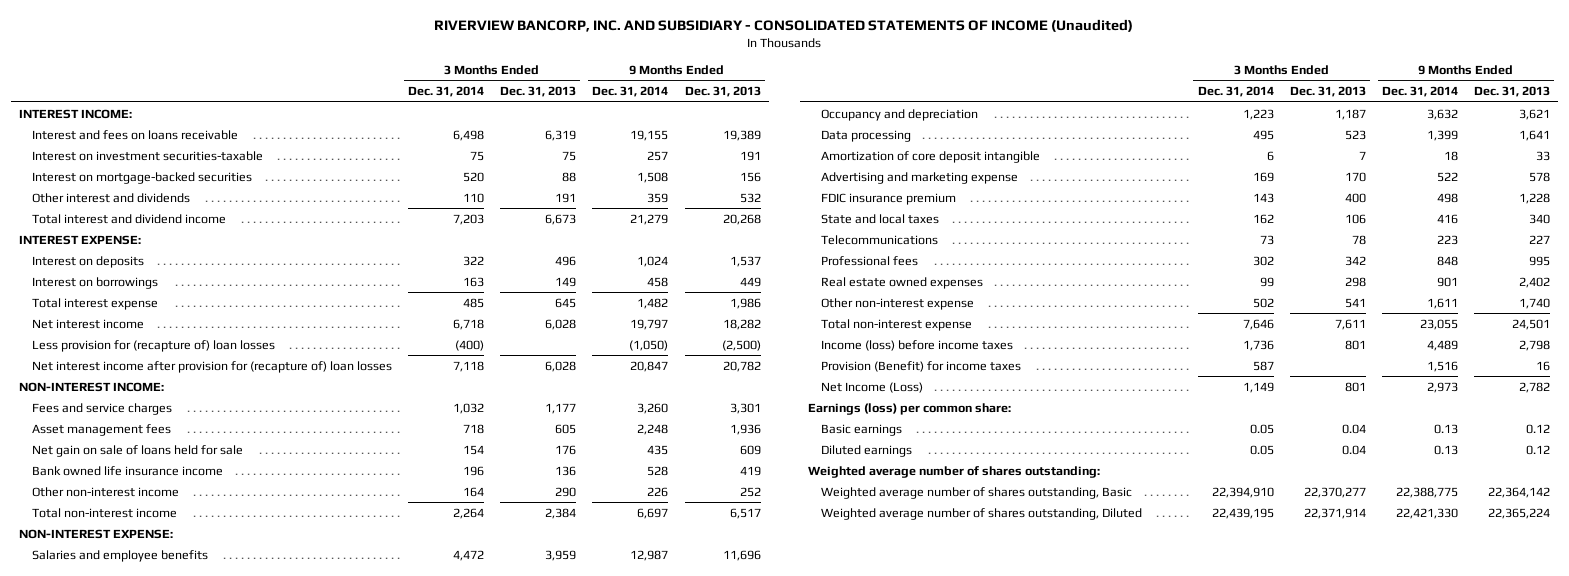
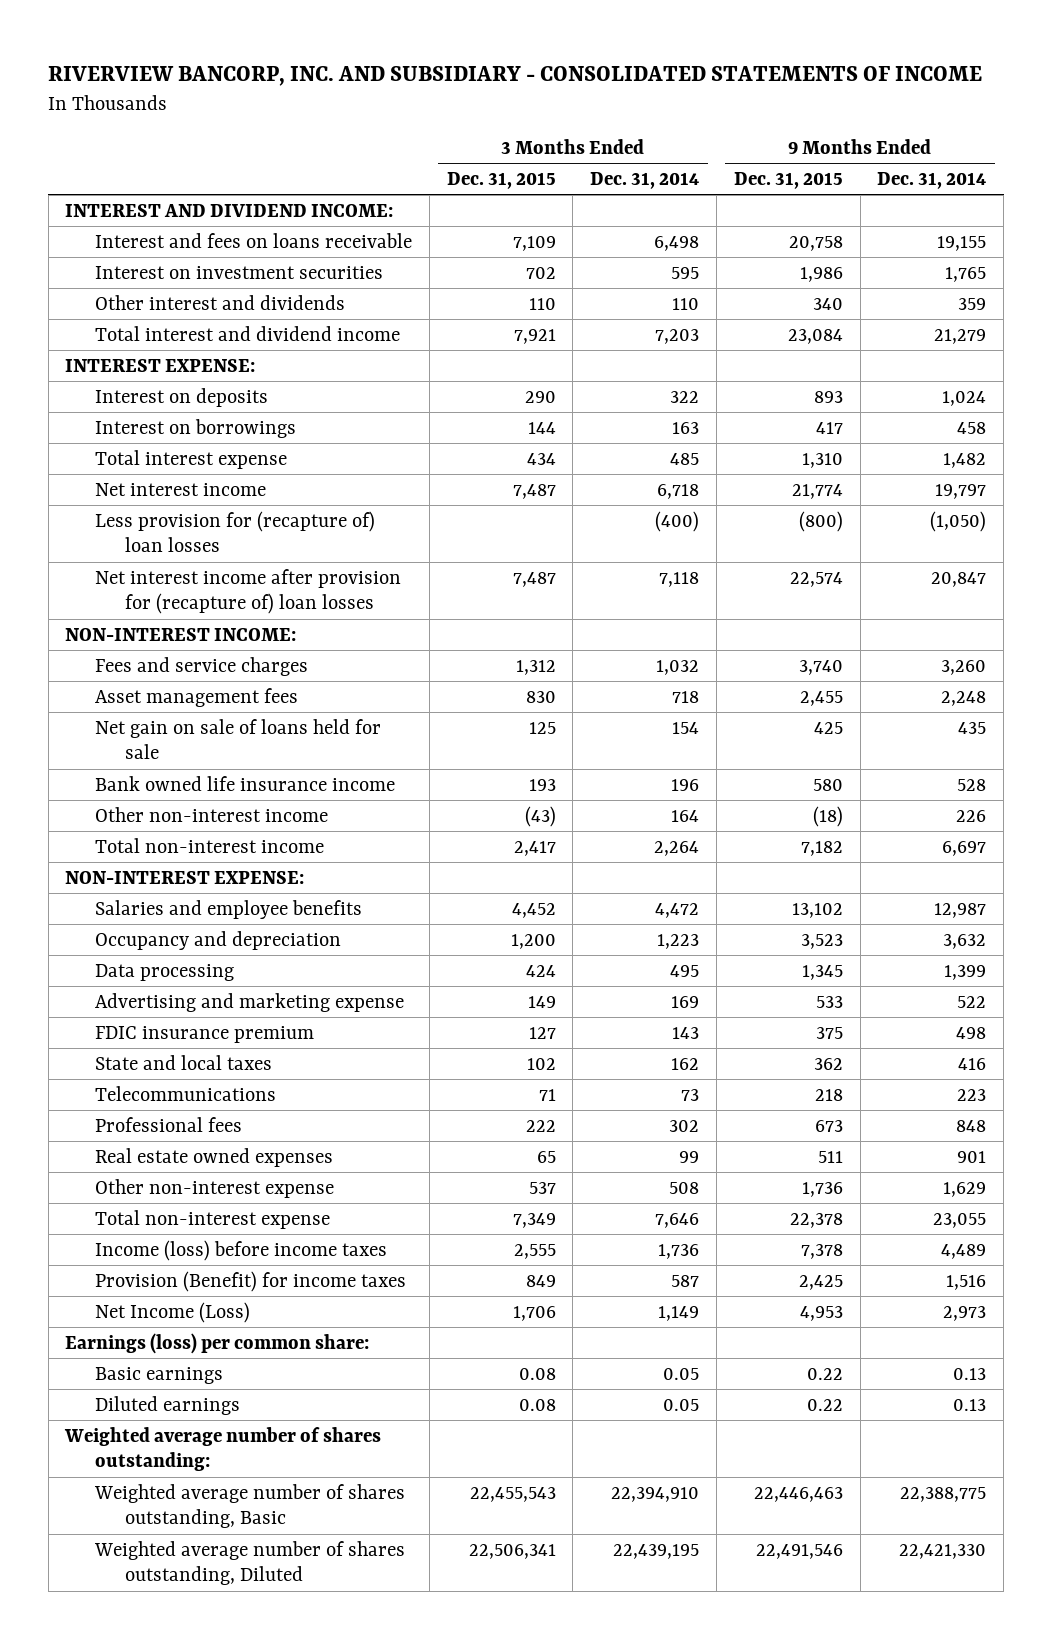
[434,19,1134,33] RIVERVIEW BANCORP, INC. AND SUBSIDIARY - CONSOLIDATED STATEMENTS OF INCOME (Unaudited) -> [48,66,983,87] RIVERVIEW BANCORP, INC. AND SUBSIDIARY - CONSOLIDATED STATEMENTS OF INCOME
[500,86,577,98] Dec. 31, 2013 -> none
[684,86,761,98] Dec. 31, 2013 -> none
none -> [446,171,556,189] Dec. 31, 2015
none -> [733,171,843,189] Dec. 31, 2015
[18,108,132,119] INTEREST INCOME: -> [65,203,394,217] INTEREST AND DIVIDEND INCOME:
[31,171,252,184] Interest on mortgage-backed securities -> none
[31,150,263,161] Interest on investment securities-taxable -> [95,265,384,279] Interest on investment securities
[470,150,485,161] 75 -> [671,266,700,279] 595
[647,150,669,161] 257 -> [945,266,987,282] 1,765
[821,150,1041,163] Amortization of core deposit intangible -> none
[1252,297,1274,308] 502 -> [669,1181,700,1194] 508
[1426,297,1458,309] 1,611 -> [943,1181,987,1197] 1,629

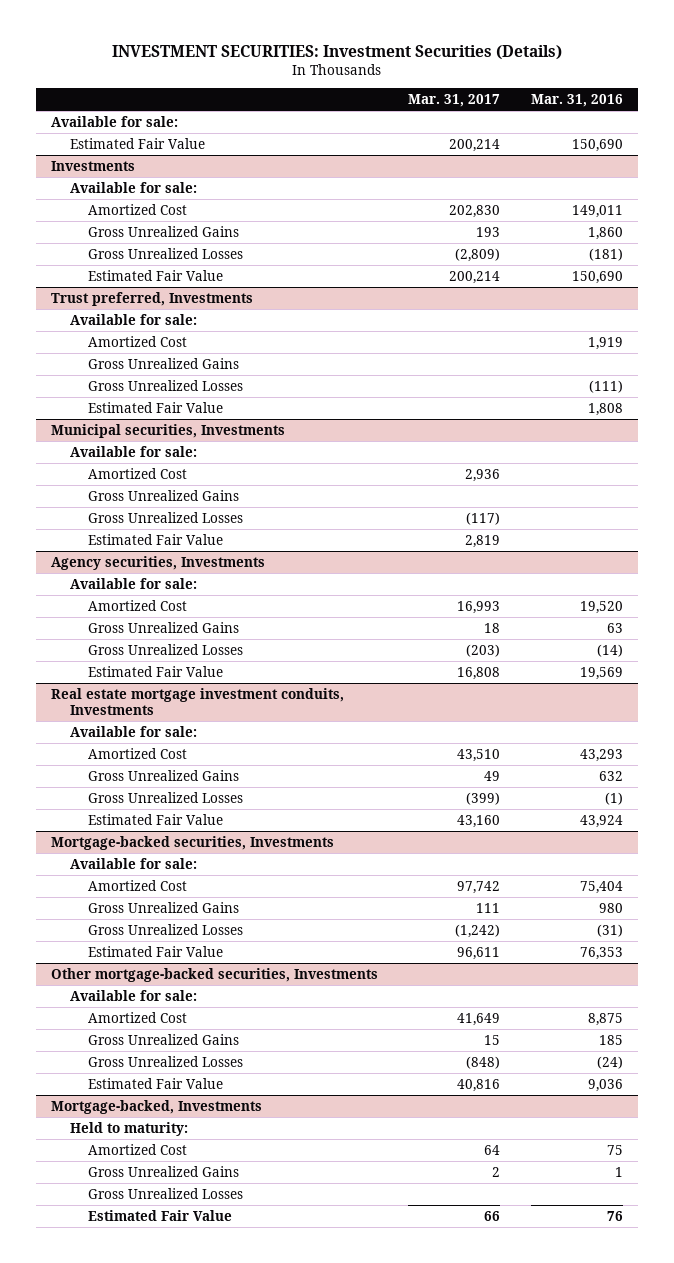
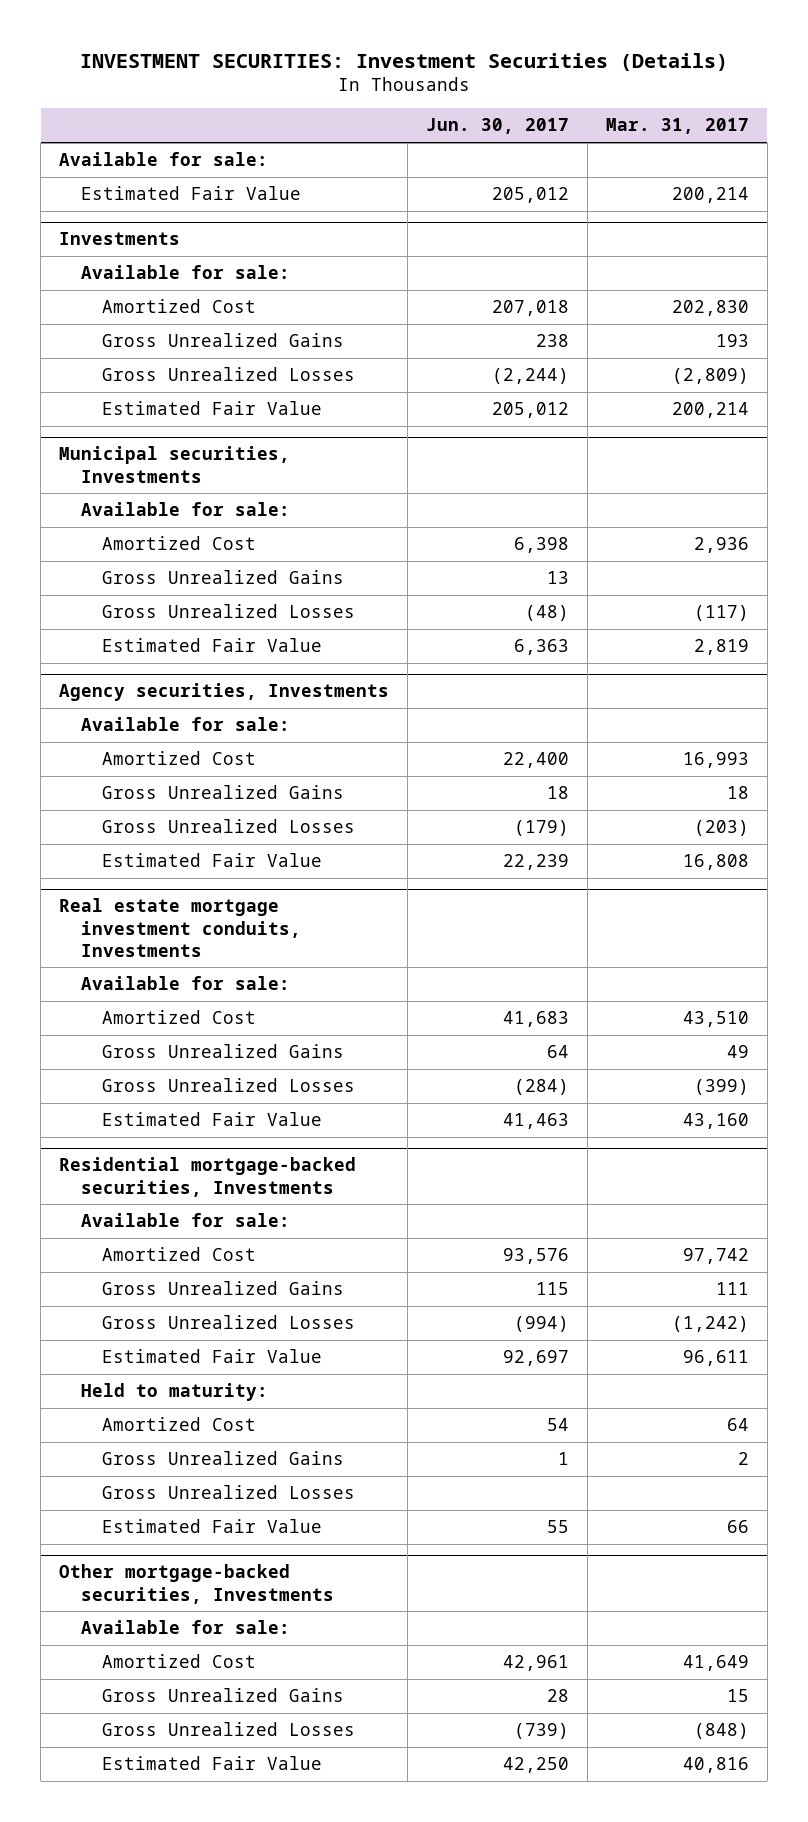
[530,94,623,108] Mar. 31, 2016 -> none
none -> [426,118,570,135] Jun. 30, 2017
[50,291,253,306] Trust preferred, Investments -> none
[69,313,197,325] Available for sale: -> none
[88,335,188,347] Amortized Cost -> none
[88,357,240,369] Gross Unrealized Gains -> none
[88,379,244,391] Gross Unrealized Losses -> none
[88,401,224,413] Estimated Fair Value -> none
[50,835,334,850] Mortgage-backed securities, Investments -> [59,1157,357,1197] Residential mortgage-backed securities, Investments
none -> [80,1383,268,1402] Held to maturity:
none -> [102,1417,257,1432] Amortized Cost
none -> [102,1451,345,1466] Gross Unrealized Gains
none -> [102,1485,356,1500] Gross Unrealized Losses
none -> [102,1519,323,1534] Estimated Fair Value
[50,1099,262,1114] Mortgage-backed, Investments -> none
[69,1121,188,1136] Held to maturity: -> none
[88,1143,188,1155] Amortized Cost -> none
[88,1165,240,1177] Gross Unrealized Gains -> none
[88,1187,244,1199] Gross Unrealized Losses -> none
[88,1209,233,1221] Estimated Fair Value -> none

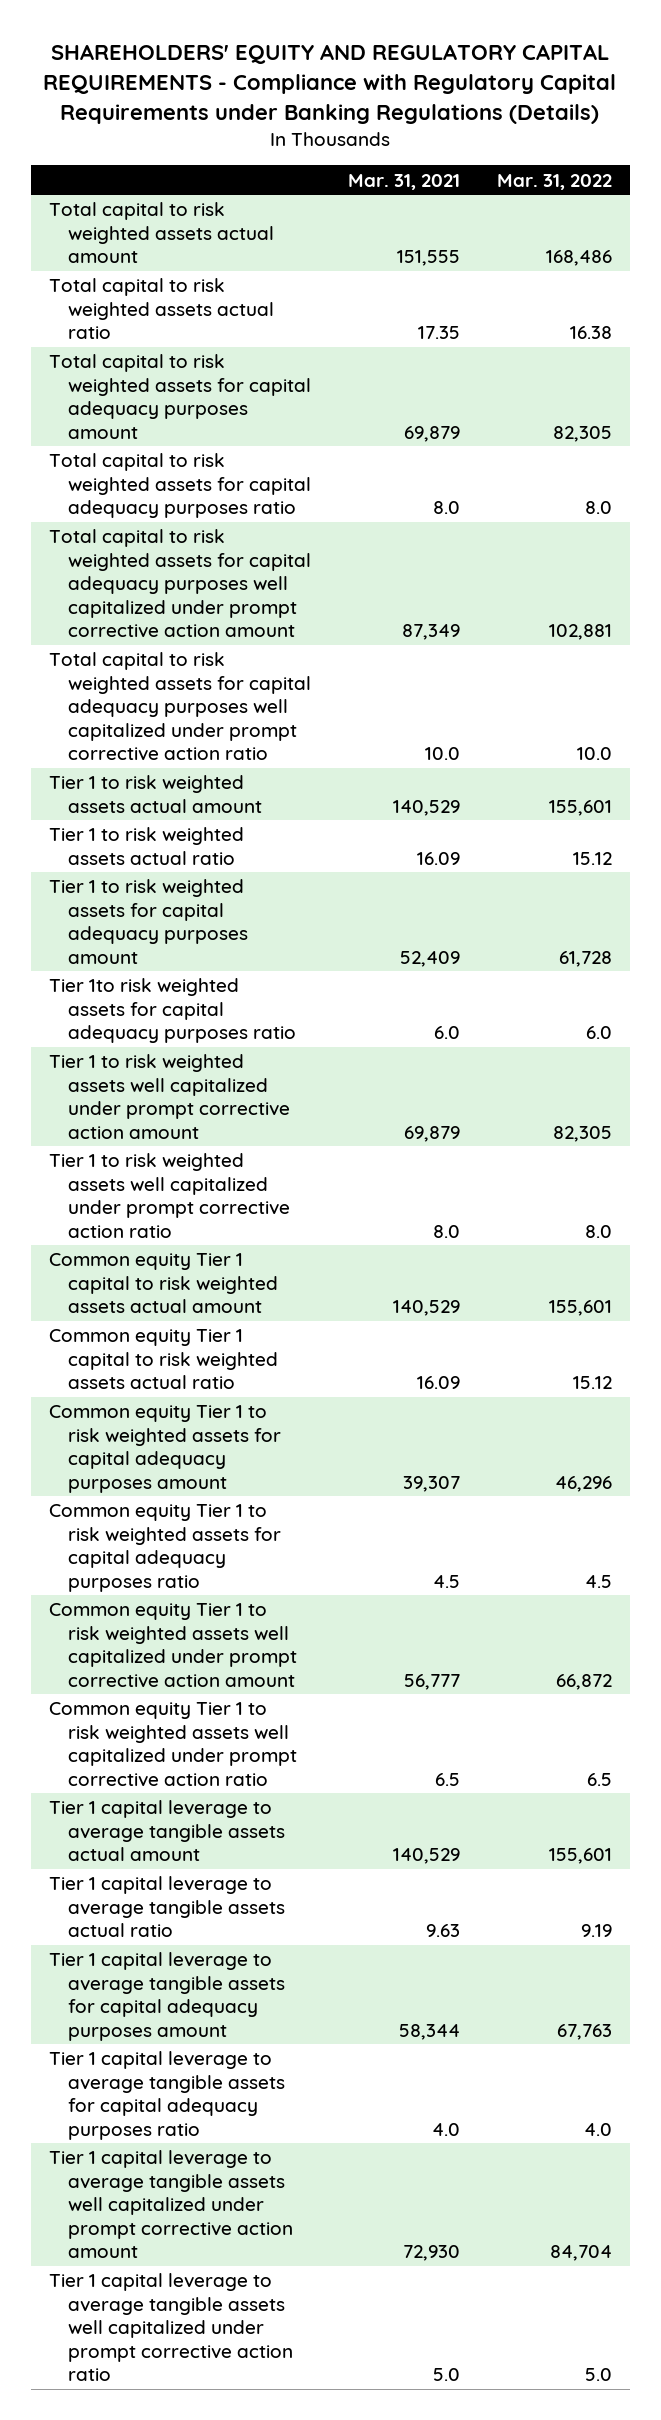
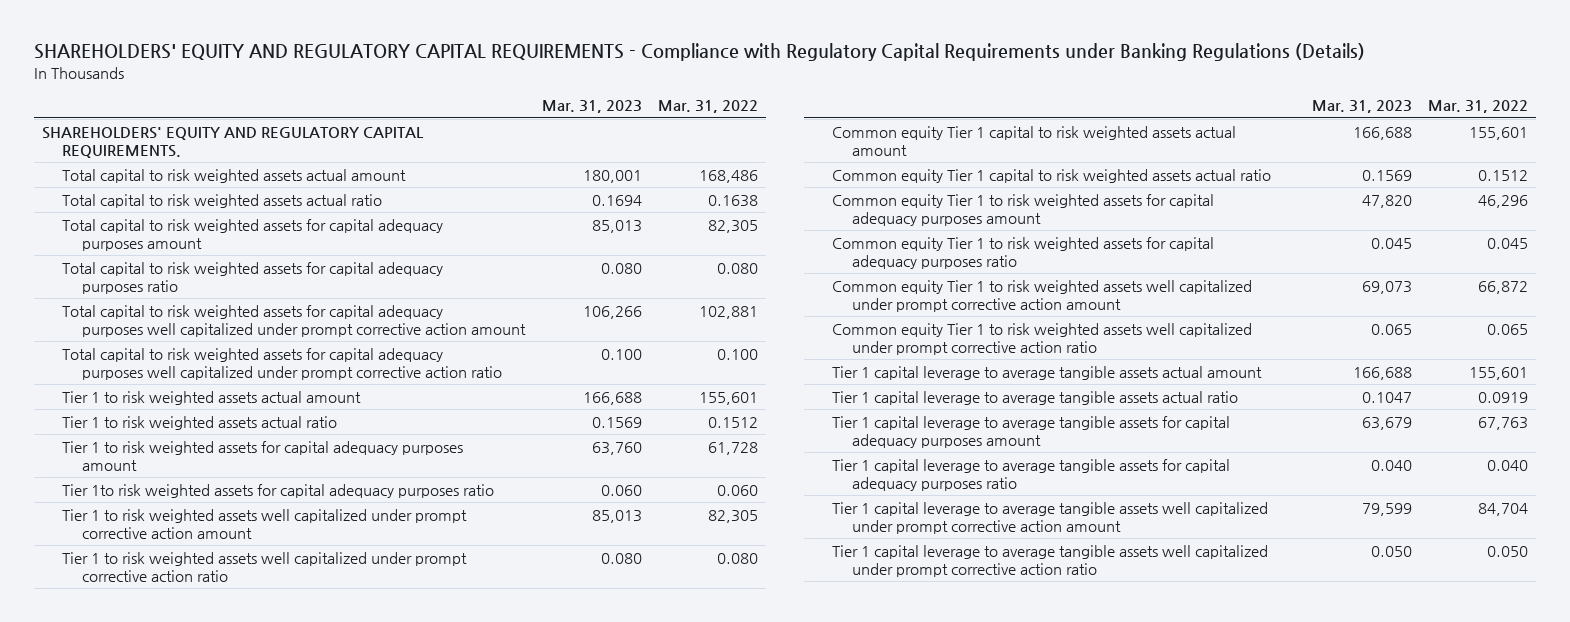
[347,173,460,190] Mar. 31, 2021 -> none
none -> [541,100,642,114] Mar. 31, 2023
none -> [42,126,425,159] SHAREHOLDERS' EQUITY AND REGULATORY CAPITAL REQUIREMENTS.
[569,326,612,340] 16.38 -> [708,194,759,207] 0.1638
[584,501,612,515] 8.0 -> [717,262,759,274] 0.080
[576,747,612,761] 10.0 -> [717,348,759,360] 0.100
[572,851,612,865] 15.12 -> [708,416,759,428] 0.1512
[585,1026,612,1040] 6.0 -> [717,484,759,496] 0.060
[584,1224,612,1238] 8.0 -> [717,552,759,564] 0.080
[572,1376,612,1390] 15.12 -> [1478,169,1529,181] 0.1512
[584,1574,612,1588] 4.5 -> [1487,237,1529,249] 0.045
[586,1772,612,1786] 6.5 -> [1487,323,1529,335] 0.065
[580,1924,612,1938] 9.19 -> [1478,391,1529,403] 0.0919
[583,2122,612,2136] 4.0 -> [1487,459,1529,471] 0.040
[584,2368,612,2382] 5.0 -> [1487,545,1529,557] 0.050

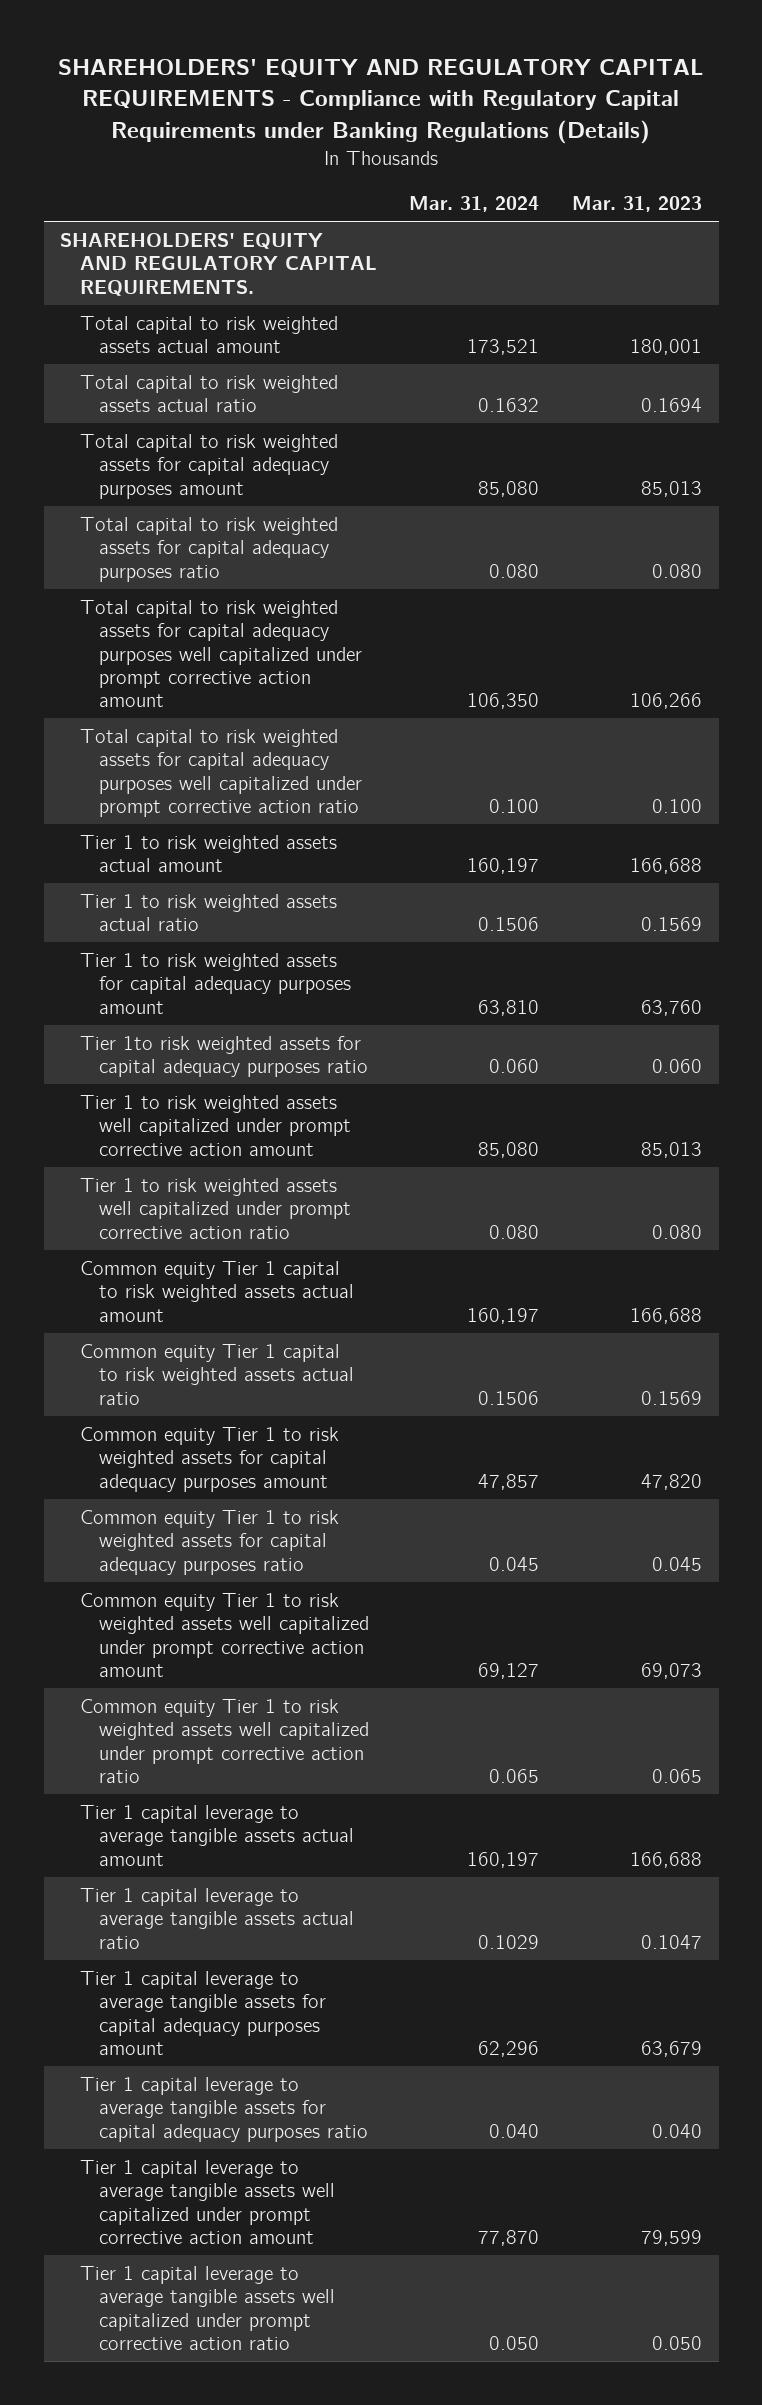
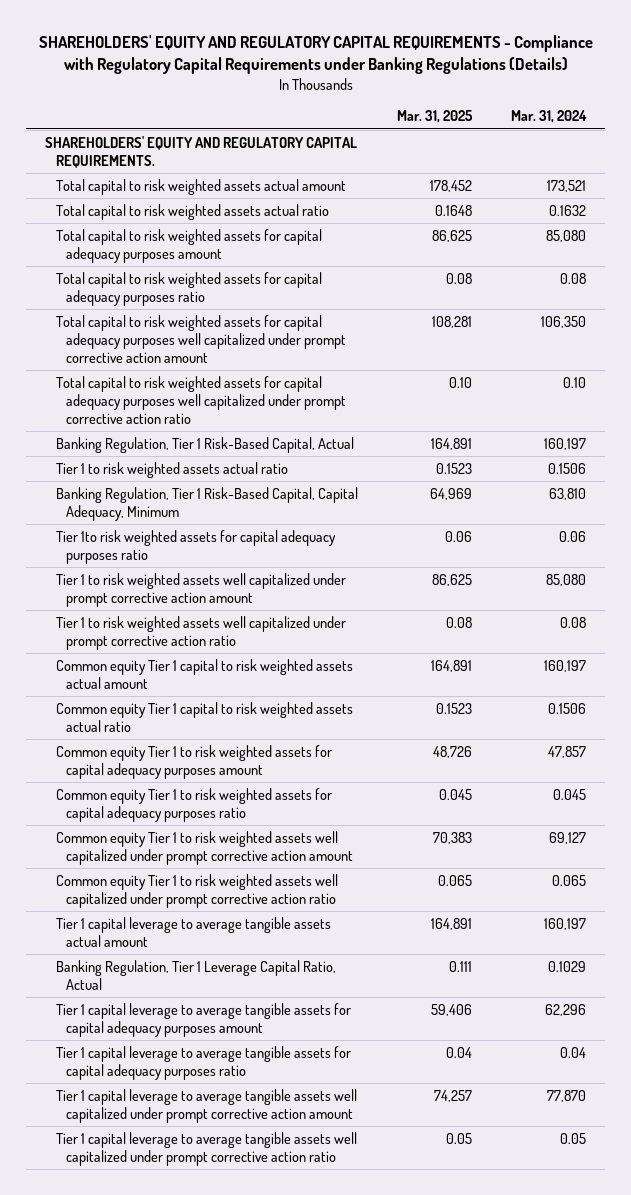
[572,196,703,213] Mar. 31, 2023 -> none
none -> [396,110,473,124] Mar. 31, 2025
[489,563,540,578] 0.080 -> [559,272,586,284] 0.08
[489,798,540,813] 0.100 -> [562,376,586,388] 0.10
[79,834,337,873] Tier 1 to risk weighted assets actual amount -> [55,436,354,453] Banking Regulation, Tier 1 Risk-Based Capital, Actual
[79,952,351,1014] Tier 1 to risk weighted assets for capital adequacy purposes amount -> [55,486,358,521] Banking Regulation, Tier 1 Risk-Based Capital, Capital Adequacy, Minimum
[489,1059,540,1074] 0.060 -> [558,530,586,542] 0.06
[489,1224,540,1239] 0.080 -> [559,616,586,628] 0.08
[79,1887,354,1949] Tier 1 capital leverage to average tangible assets actual ratio -> [55,959,336,990] Banking Regulation, Tier 1 Leverage Capital Ratio, Actual
[489,2123,540,2138] 0.040 -> [559,1046,586,1058] 0.04
[489,2335,540,2350] 0.050 -> [559,1132,586,1144] 0.05

